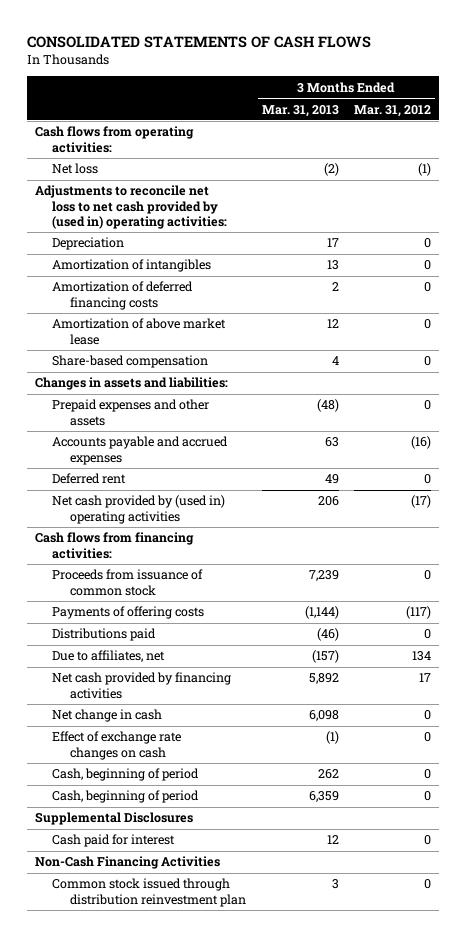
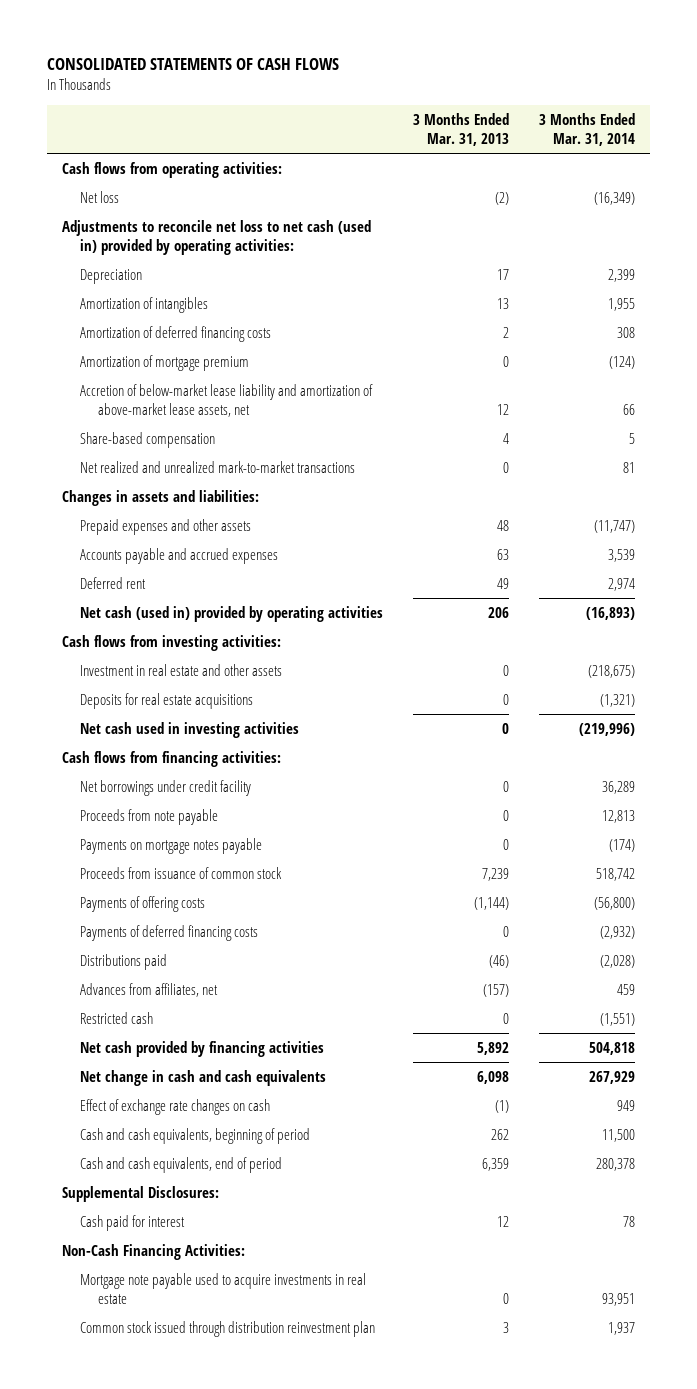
[354,104,432,117] Mar. 31, 2012 -> none
none -> [538,113,635,147] 3 Months Ended Mar. 31, 2014
[34,185,228,229] Adjustments to reconcile net loss to net cash provided by (used in) operating activities: -> [62,220,372,255] Adjustments to reconcile net loss to net cash (used in) provided by operating activities:
none -> [80,355,250,372] Amortization of mortgage premium
[52,318,227,345] Amortization of above market lease -> [80,384,374,417] Accretion of below-market lease liability and amortization of above-market lease assets, net
none -> [80,461,356,474] Net realized and unrealized mark-to-market transactions
[316,399,339,413] (48) -> [496,520,509,532] 48
[52,495,226,524] Net cash provided by (used in) operating activities -> [80,606,384,623] Net cash (used in) provided by operating activities
none -> [62,635,282,652] Cash flows from investing activities:
none -> [80,664,283,677] Investment in real estate and other assets
none -> [80,693,254,710] Deposits for real estate acquisitions
none -> [80,722,300,739] Net cash used in investing activities
none -> [80,780,252,797] Net borrowings under credit facility
none -> [80,809,219,826] Proceeds from note payable
none -> [80,838,263,855] Payments on mortgage notes payable
none -> [80,925,259,942] Payments of deferred financing costs
[52,650,166,663] Due to affiliates, net -> [80,983,219,998] Advances from affiliates, net
none -> [80,1012,154,1025] Restricted cash
[52,709,163,723] Net change in cash -> [80,1070,327,1087] Net change in cash and cash equivalents
[52,768,200,782] Cash, beginning of period -> [80,1128,311,1145] Cash and cash equivalents, beginning of period
[52,790,200,804] Cash, beginning of period -> [80,1157,283,1174] Cash and cash equivalents, end of period
[34,812,193,826] Supplemental Disclosures -> [62,1186,220,1203] Supplemental Disclosures:
[34,856,220,870] Non-Cash Financing Activities -> [62,1244,246,1261] Non-Cash Financing Activities:
none -> [80,1273,367,1304] Mortgage note payable used to acquire investments in real estate

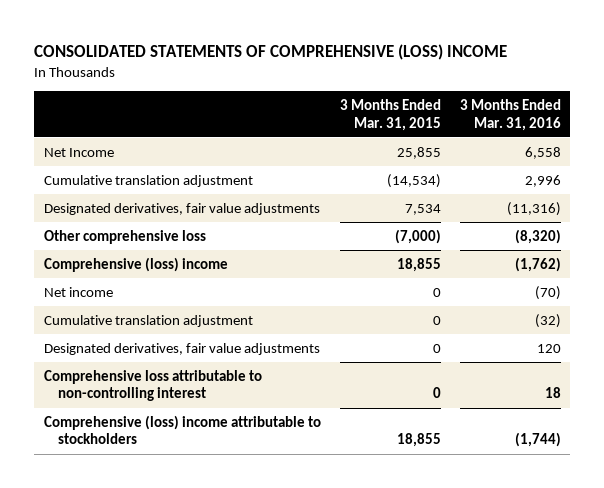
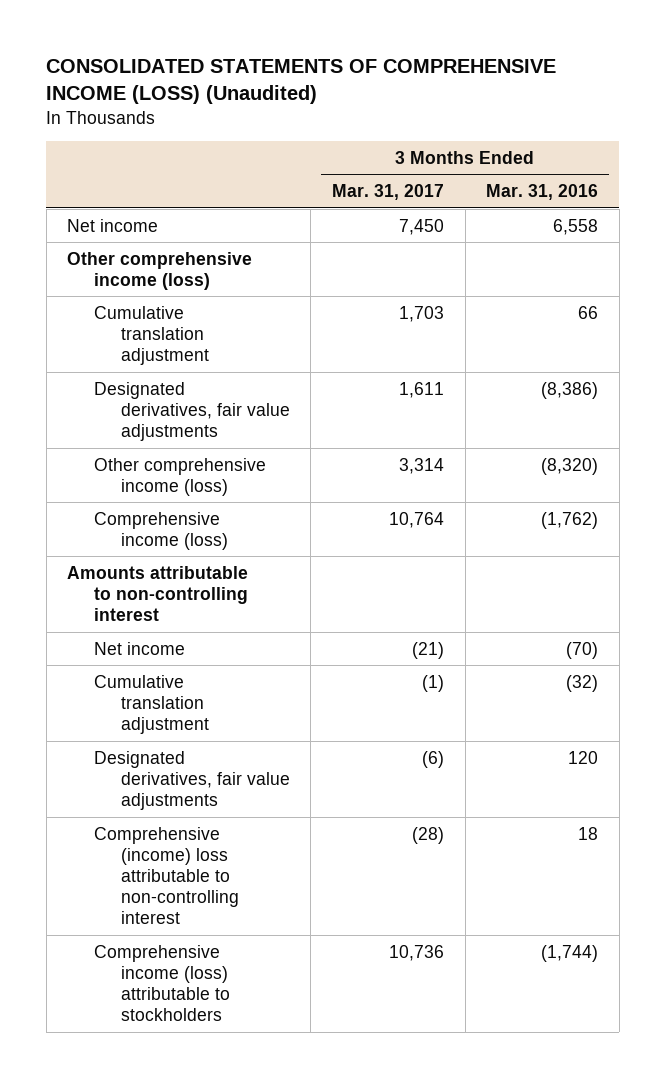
[33,43,507,60] CONSOLIDATED STATEMENTS OF COMPREHENSIVE (LOSS) INCOME -> [46,59,557,105] CONSOLIDATED STATEMENTS OF COMPREHENSIVE INCOME (LOSS) (Unaudited)
[339,98,441,131] 3 Months Ended Mar. 31, 2015 -> none
none -> [332,183,445,200] Mar. 31, 2017
[43,147,114,157] Net Income -> [67,218,159,232] Net income
none -> [67,251,253,290] Other comprehensive income (loss)
[524,174,561,187] 2,996 -> [578,305,599,319] 66
[506,201,561,216] (11,316) -> [541,381,599,399] (8,386)
[43,229,206,244] Other comprehensive loss -> [94,457,267,496] Other comprehensive income (loss)
[43,256,228,272] Comprehensive (loss) income -> [94,511,228,550] Comprehensive income (loss)
none -> [67,565,249,621] Amounts attributable to non-controlling interest
[43,369,262,402] Comprehensive loss attributable to non-controlling interest -> [94,826,239,925] Comprehensive (income) loss attributable to non-controlling interest
[43,414,321,445] Comprehensive (loss) income attributable to stockholders -> [94,944,230,1022] Comprehensive income (loss) attributable to stockholders

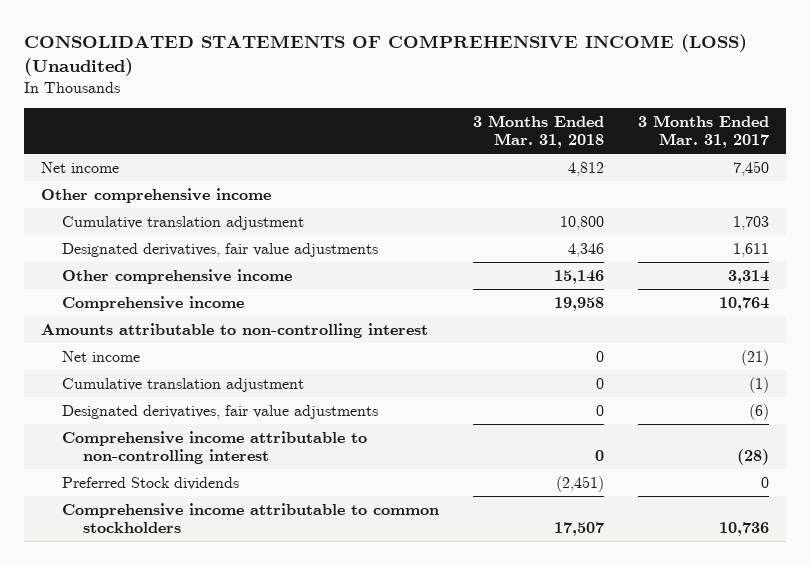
[486,183,599,200] Mar. 31, 2016 -> none
none -> [472,114,604,149] 3 Months Ended Mar. 31, 2018
[67,251,253,290] Other comprehensive income (loss) -> [40,187,271,203] Other comprehensive income
[94,457,267,496] Other comprehensive income (loss) -> [61,268,292,284] Other comprehensive income
[94,511,228,550] Comprehensive income (loss) -> [61,295,244,311] Comprehensive income
[94,826,239,925] Comprehensive (income) loss attributable to non-controlling interest -> [61,430,367,465] Comprehensive income attributable to non-controlling interest
none -> [61,476,239,490] Preferred Stock dividends
[94,944,230,1022] Comprehensive income (loss) attributable to stockholders -> [61,502,439,534] Comprehensive income attributable to common stockholders

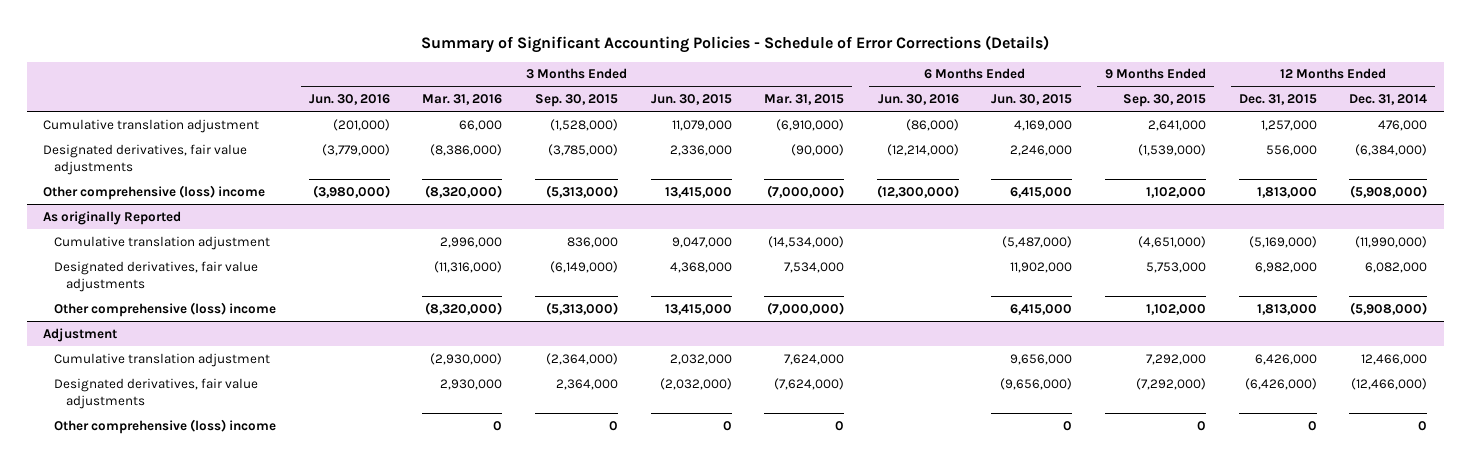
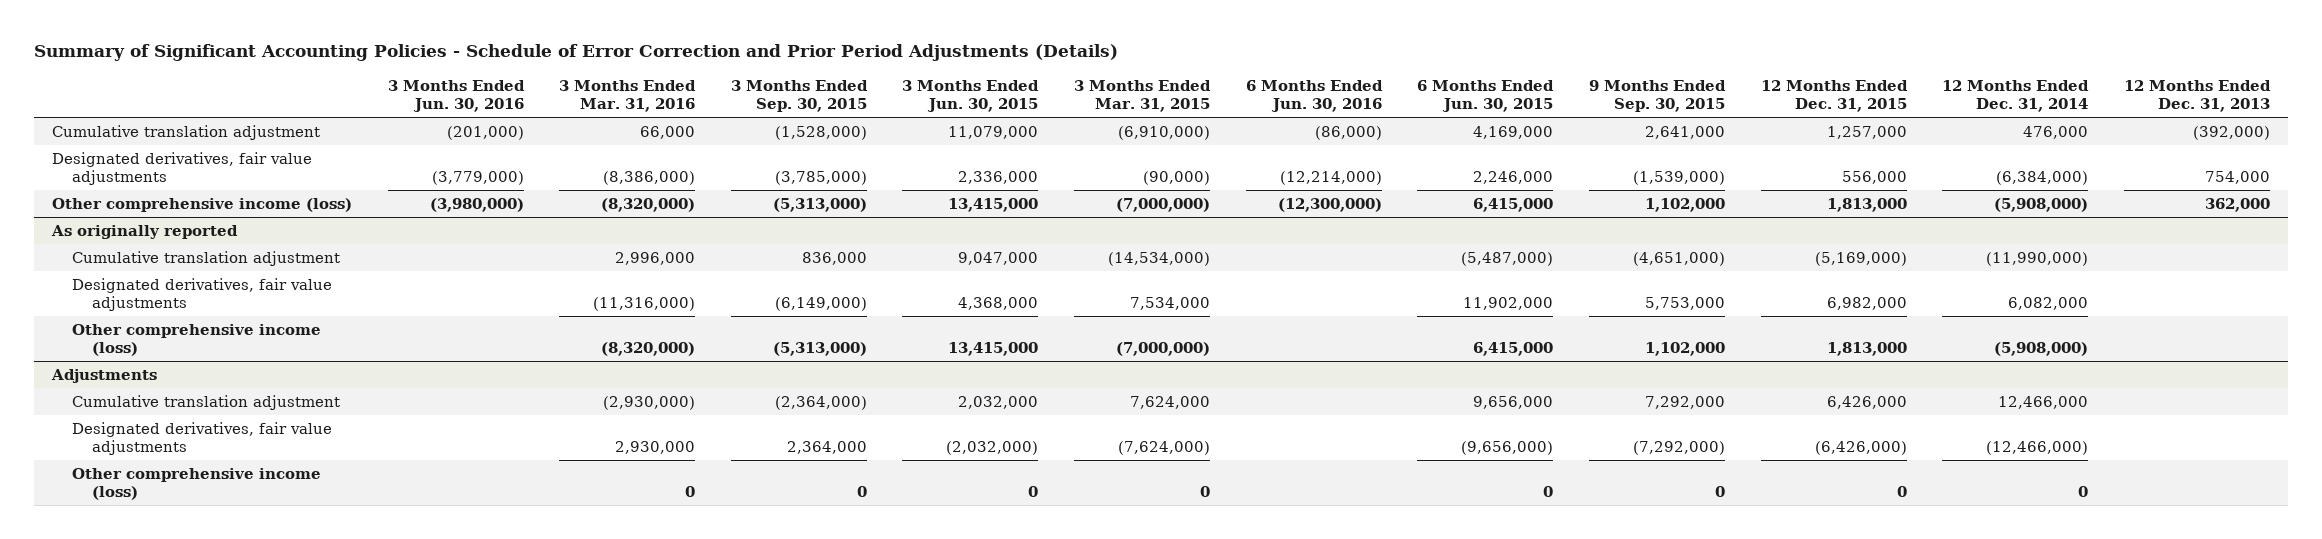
[421,34,1050,53] Summary of Significant Accounting Policies - Schedule of Error Corrections (Details) -> [34,44,1119,62] Summary of Significant Accounting Policies - Schedule of Error Correction and Prior Period Adjustments (Details)
none -> [2123,80,2271,112] 12 Months Ended Dec. 31, 2013
[42,184,265,200] Other comprehensive (loss) income -> [52,198,353,213] Other comprehensive income (loss)
[42,210,181,225] As originally Reported -> [51,225,239,240] As originally reported
[54,301,277,317] Other comprehensive (loss) income -> [71,324,321,356] Other comprehensive income (loss)
[42,327,117,342] Adjustment -> [51,369,158,384] Adjustments
[54,418,277,434] Other comprehensive (loss) income -> [71,468,321,500] Other comprehensive income (loss)

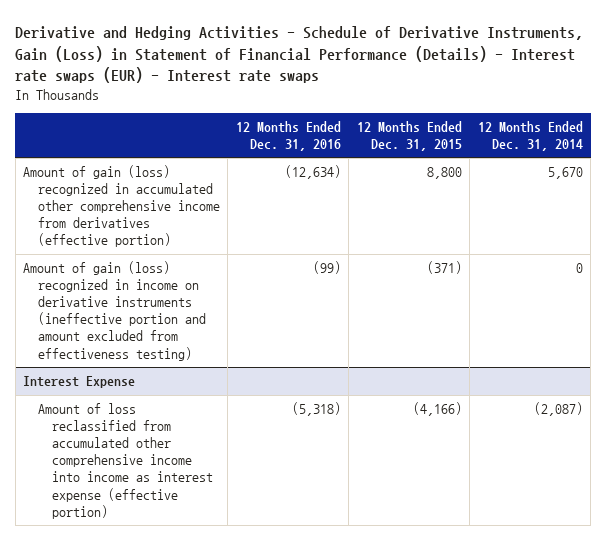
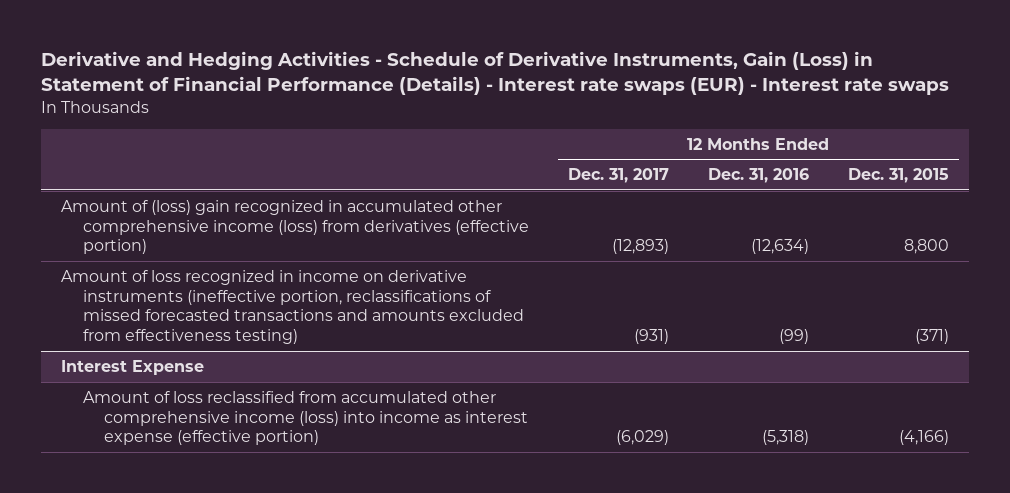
[477,120,583,151] 12 Months Ended Dec. 31, 2014 -> none
none -> [567,168,669,184] Dec. 31, 2017
[23,165,220,248] Amount of gain (loss) recognized in accumulated other comprehensive income from derivatives (effective portion) -> [60,199,529,255] Amount of (loss) gain recognized in accumulated other comprehensive income (loss) from derivatives (effective portion)
[23,261,206,361] Amount of gain (loss) recognized in income on derivative instruments (ineffective portion and amount excluded from effectiveness testing) -> [60,269,524,345] Amount of loss recognized in income on derivative instruments (ineffective portion, reclassifications of missed forecasted transactions and amounts excluded from effectiveness testing)
[37,403,214,519] Amount of loss reclassified from accumulated other comprehensive income into income as interest expense (effective portion) -> [82,390,529,446] Amount of loss reclassified from accumulated other comprehensive income (loss) into income as interest expense (effective portion)

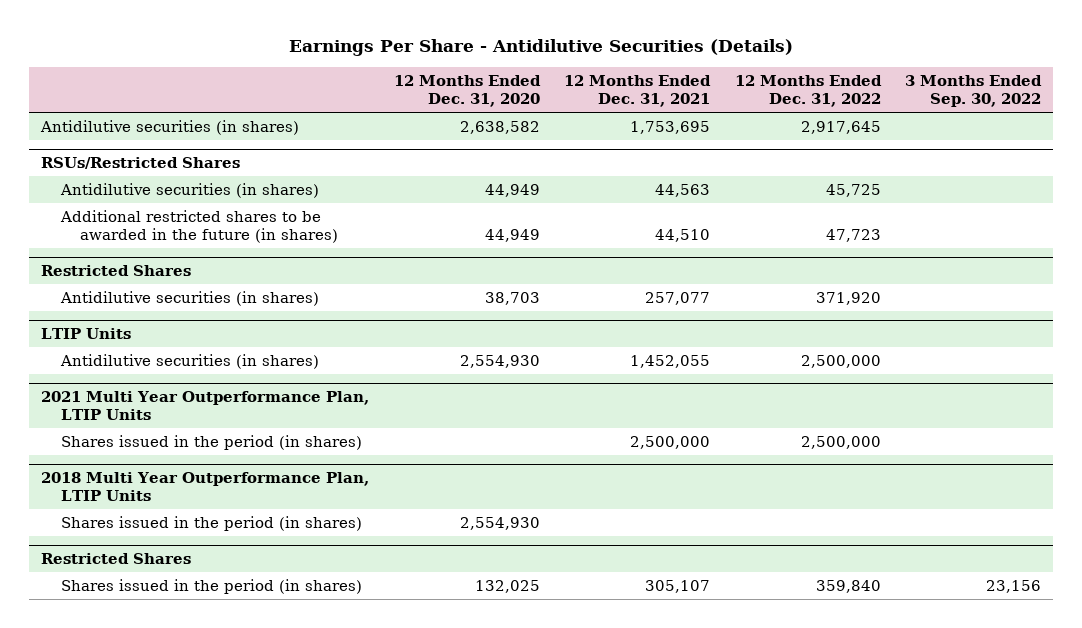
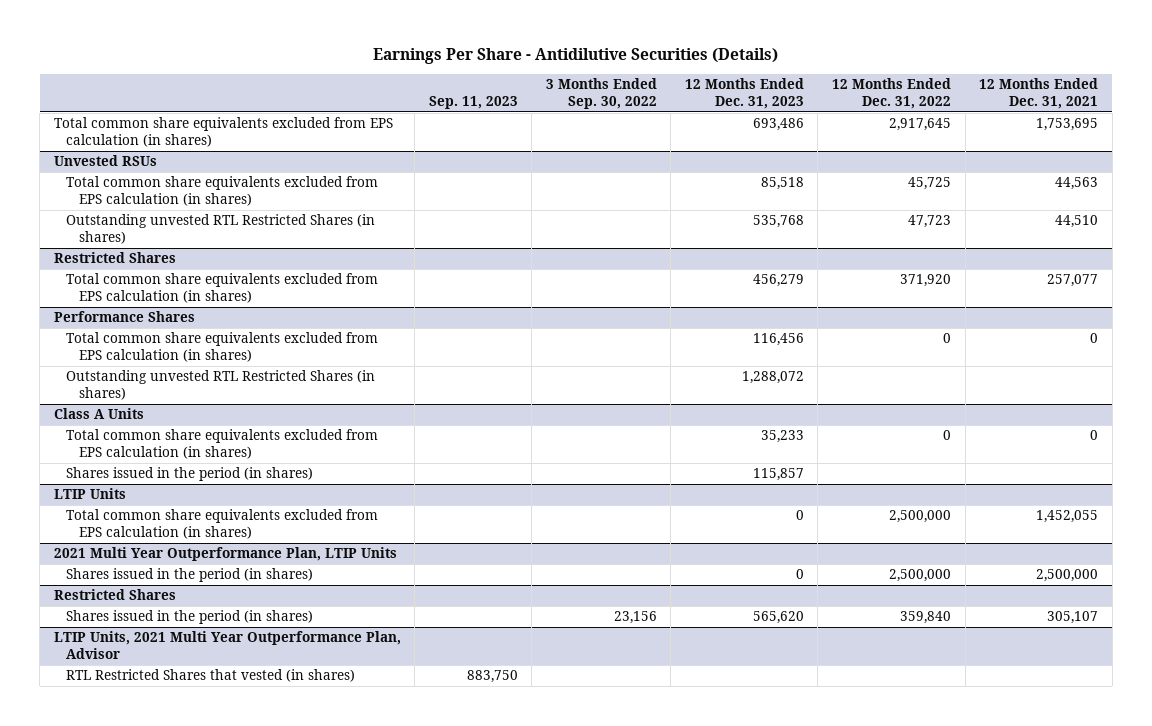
[393,75,541,108] 12 Months Ended Dec. 31, 2020 -> none
none -> [428,96,518,110] Sep. 11, 2023
none -> [684,78,804,110] 12 Months Ended Dec. 31, 2023
[40,120,300,136] Antidilutive securities (in shares) -> [53,117,393,148] Total common share equivalents excluded from EPS calculation (in shares)
[41,157,241,170] RSUs/Restricted Shares -> [53,155,157,167] Unvested RSUs
[59,183,319,199] Antidilutive securities (in shares) -> [66,176,379,207] Total common share equivalents excluded from EPS calculation (in shares)
[59,210,338,244] Additional restricted shares to be awarded in the future (in shares) -> [66,214,376,245] Outstanding unvested RTL Restricted Shares (in shares)
[59,291,319,307] Antidilutive securities (in shares) -> [66,273,379,304] Total common share equivalents excluded from EPS calculation (in shares)
none -> [53,311,195,323] Performance Shares
none -> [66,332,379,363] Total common share equivalents excluded from EPS calculation (in shares)
none -> [66,370,376,401] Outstanding unvested RTL Restricted Shares (in shares)
none -> [53,408,144,420] Class A Units
none -> [66,429,379,460] Total common share equivalents excluded from EPS calculation (in shares)
none -> [66,467,314,482] Shares issued in the period (in shares)
[59,354,319,370] Antidilutive securities (in shares) -> [66,509,379,540] Total common share equivalents excluded from EPS calculation (in shares)
[41,472,370,502] 2018 Multi Year Outperformance Plan, LTIP Units -> none
[60,516,362,532] Shares issued in the period (in shares) -> none
none -> [53,631,401,660] LTIP Units, 2021 Multi Year Outperformance Plan, Advisor
none -> [66,669,356,683] RTL Restricted Shares that vested (in shares)

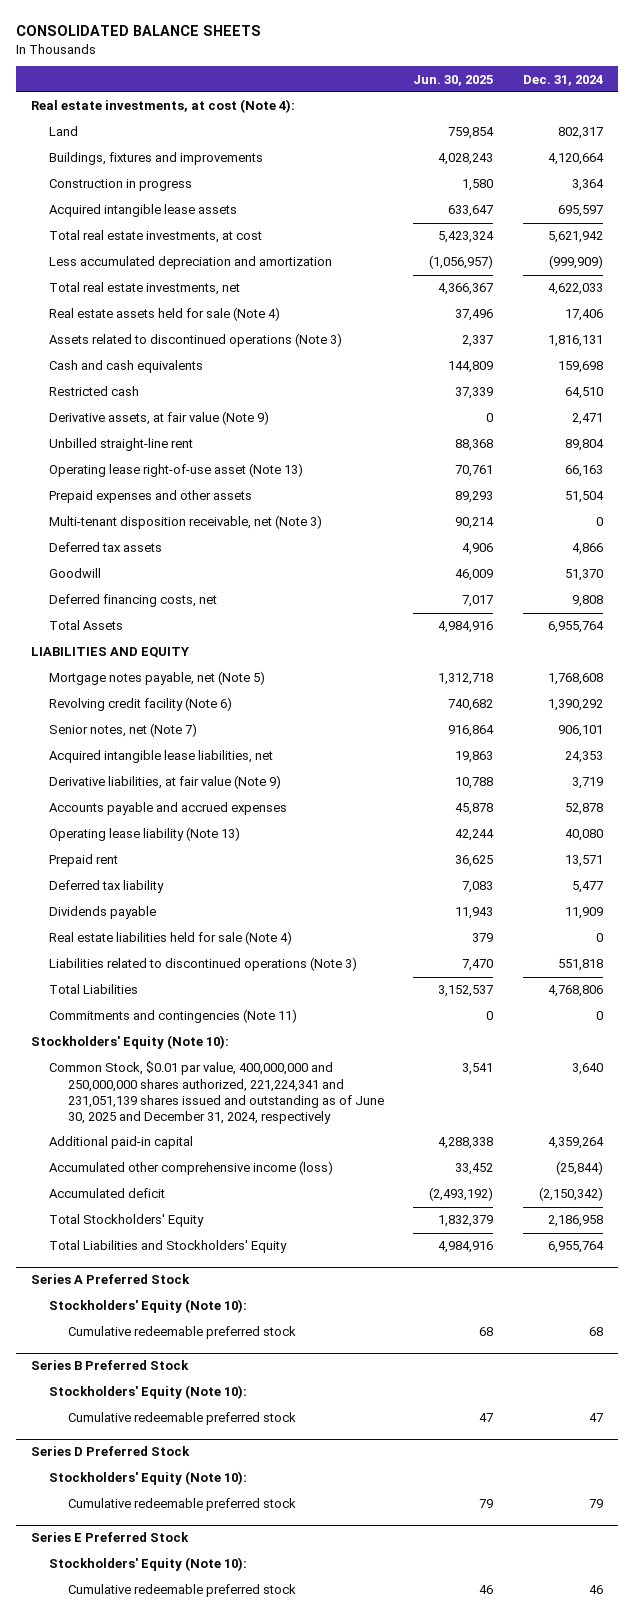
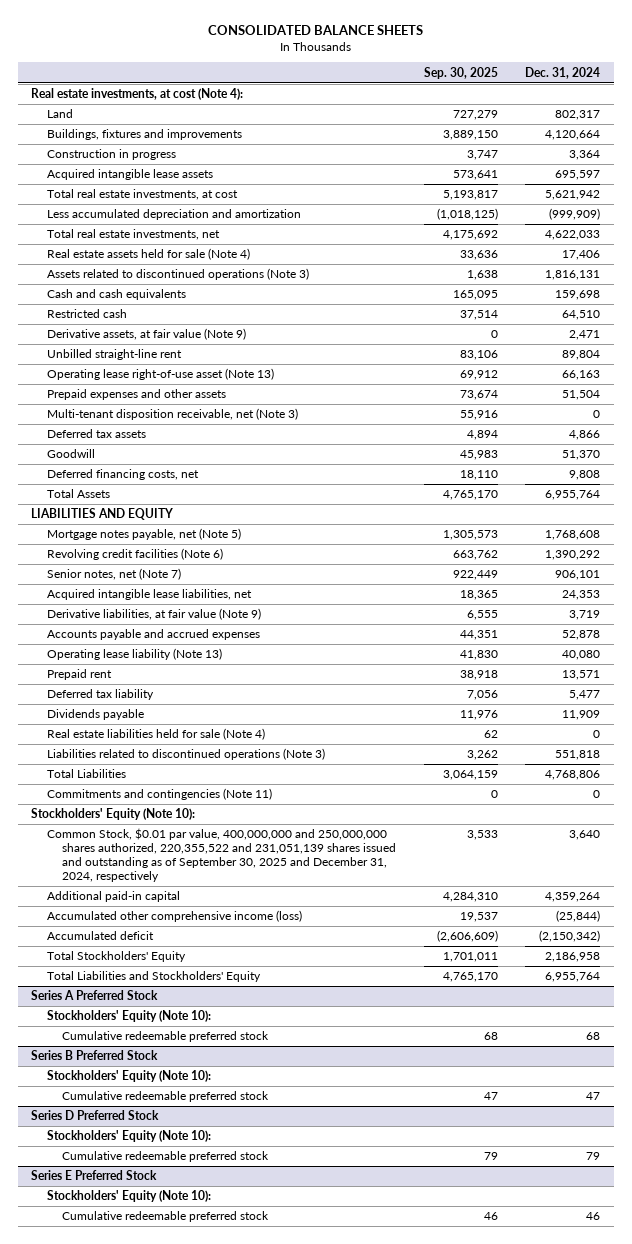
[413,74,494,86] Jun. 30, 2025 -> none
none -> [423,66,498,79] Sep. 30, 2025
[49,697,233,712] Revolving credit facility (Note 6) -> [46,548,223,561] Revolving credit facilities (Note 6)
[49,1061,384,1124] Common Stock, $0.01 par value, 400,000,000 and 250,000,000 shares authorized, 221,224,341 and 231,051,139 shares issued and outstanding as of June 30, 2025 and December 31, 2024, respectively -> [46,828,397,882] Common Stock, $0.01 par value, 400,000,000 and 250,000,000 shares authorized, 220,355,522 and 231,051,139 shares issued and outstanding as of September 30, 2025 and December 31, 2024, respectively

